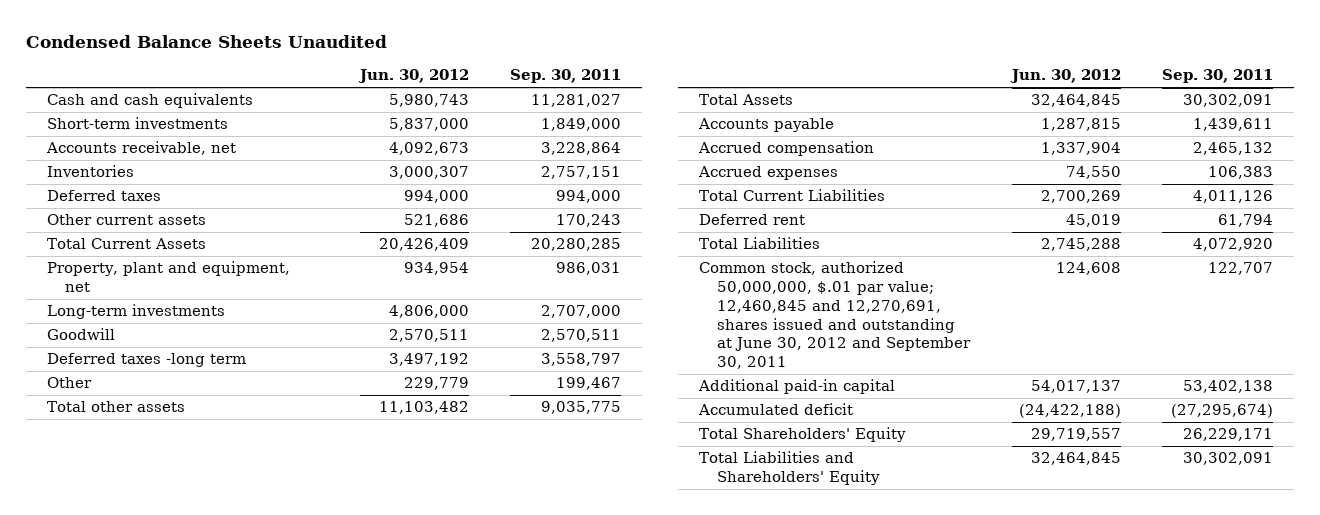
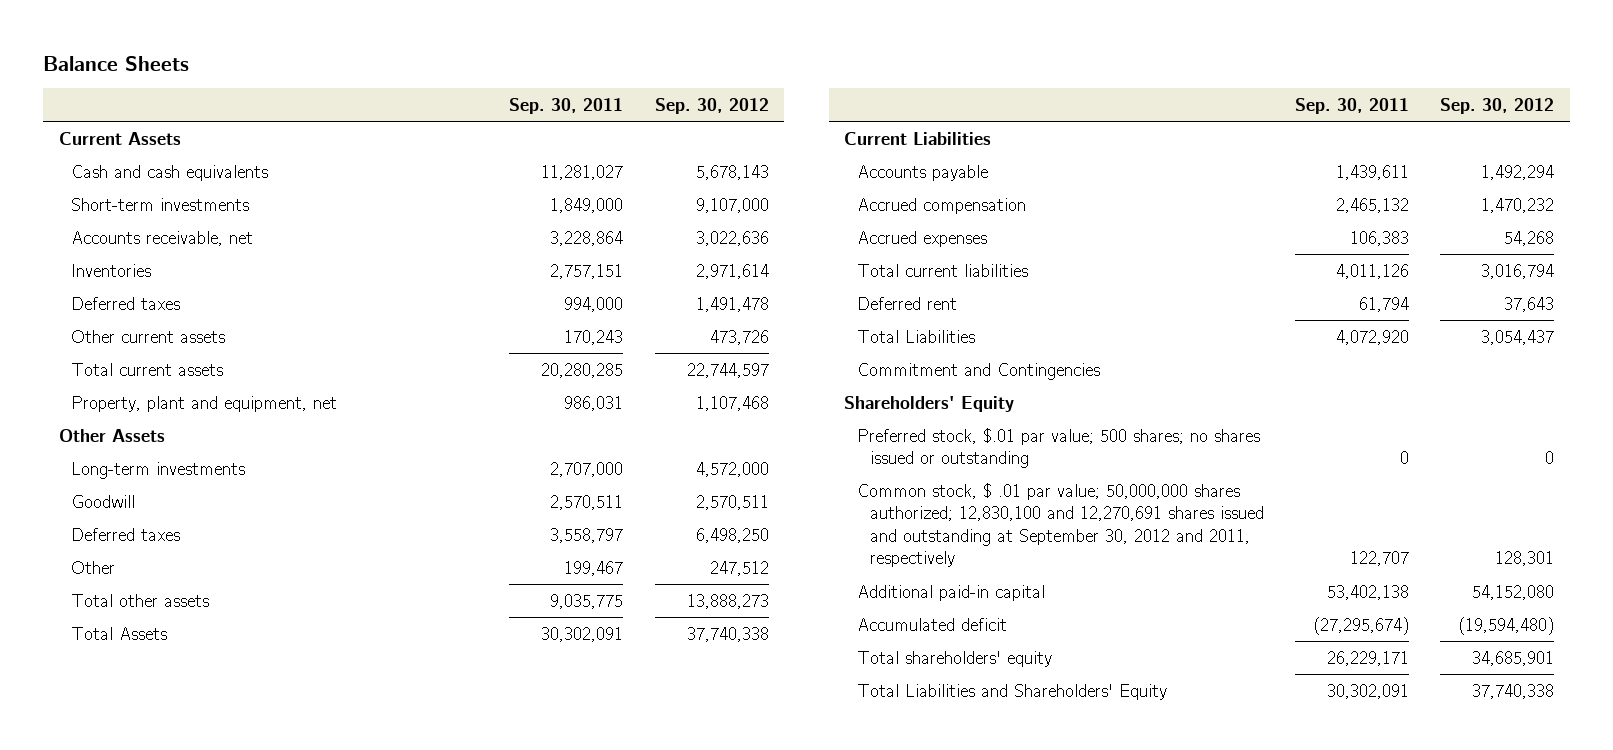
[25,35,387,49] Condensed Balance Sheets Unaudited -> [43,55,190,71] Balance Sheets
[357,69,469,84] Jun. 30, 2012 -> none
none -> [654,97,769,114] Sep. 30, 2012
none -> [58,131,181,145] Current Assets
[46,238,206,250] Total Current Assets -> [71,362,224,376] Total current assets
none -> [58,428,165,442] Other Assets
[46,353,246,368] Deferred taxes -long term -> [71,527,181,541] Deferred taxes
none -> [844,131,992,145] Current Liabilities
[698,189,885,202] Total Current Liabilities -> [857,263,1029,277] Total current liabilities
none -> [857,362,1101,380] Commitment and Contingencies
none -> [844,395,1015,412] Shareholders' Equity
none -> [857,427,1261,469] Preferred stock, $.01 par value; 500 shares; no shares issued or outstanding
[698,261,972,370] Common stock, authorized 50,000,000, $.01 par value; 12,460,845 and 12,270,691, shares issued and outstanding at June 30, 2012 and September 30, 2011 -> [857,482,1264,568] Common stock, $ .01 par value; 50,000,000 shares authorized; 12,830,100 and 12,270,691 shares issued and outstanding at September 30, 2012 and 2011, respectively
[698,427,906,443] Total Shareholders' Equity -> [857,650,1053,667] Total shareholders' equity

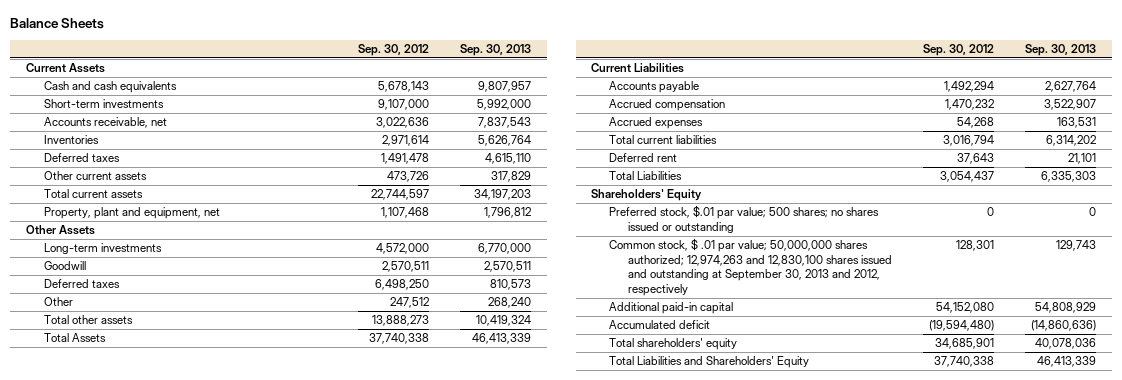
[509,97,624,114] Sep. 30, 2011 -> none
none -> [459,44,531,57] Sep. 30, 2013
[857,362,1101,380] Commitment and Contingencies -> none
[857,482,1264,568] Common stock, $ .01 par value; 50,000,000 shares authorized; 12,830,100 and 12,270,691 shares issued and outstanding at September 30, 2012 and 2011, respectively -> [609,238,892,296] Common stock, $ .01 par value; 50,000,000 shares authorized; 12,974,263 and 12,830,100 shares issued and outstanding at September 30, 2013 and 2012, respectively

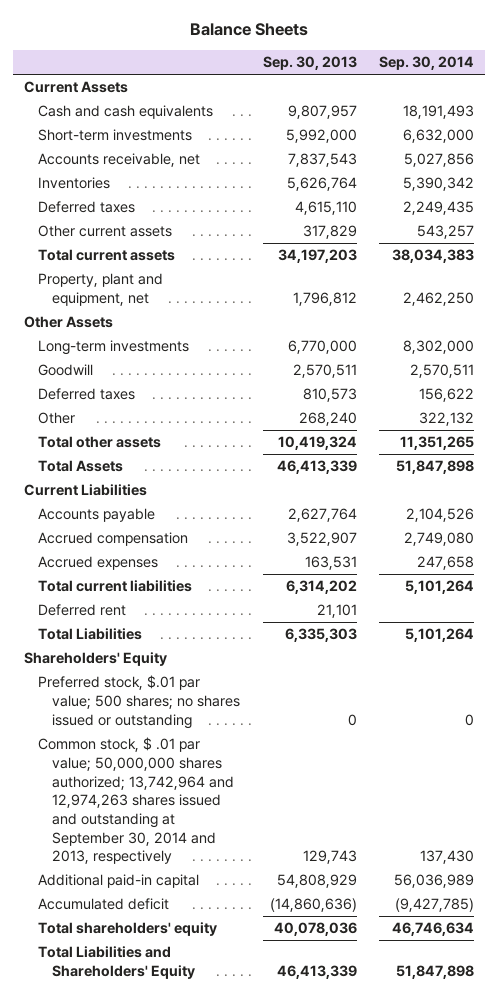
[357,44,429,57] Sep. 30, 2012 -> none
none -> [378,56,474,71] Sep. 30, 2014
[609,238,892,296] Common stock, $ .01 par value; 50,000,000 shares authorized; 12,974,263 and 12,830,100 shares issued and outstanding at September 30, 2013 and 2012, respectively -> [38,737,235,865] Common stock, $ .01 par value; 50,000,000 shares authorized; 13,742,964 and 12,974,263 shares issued and outstanding at September 30, 2014 and 2013, respectively

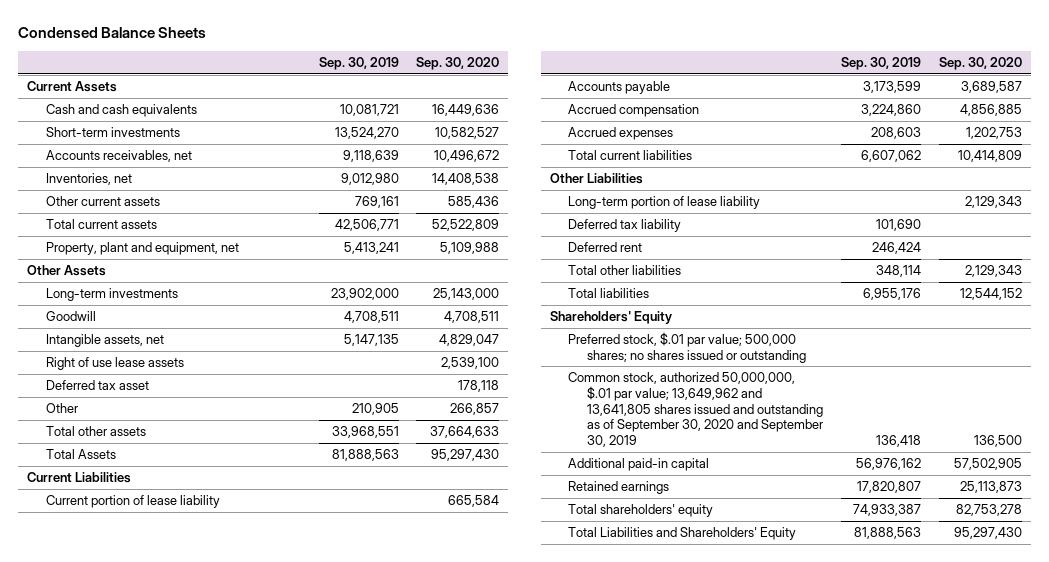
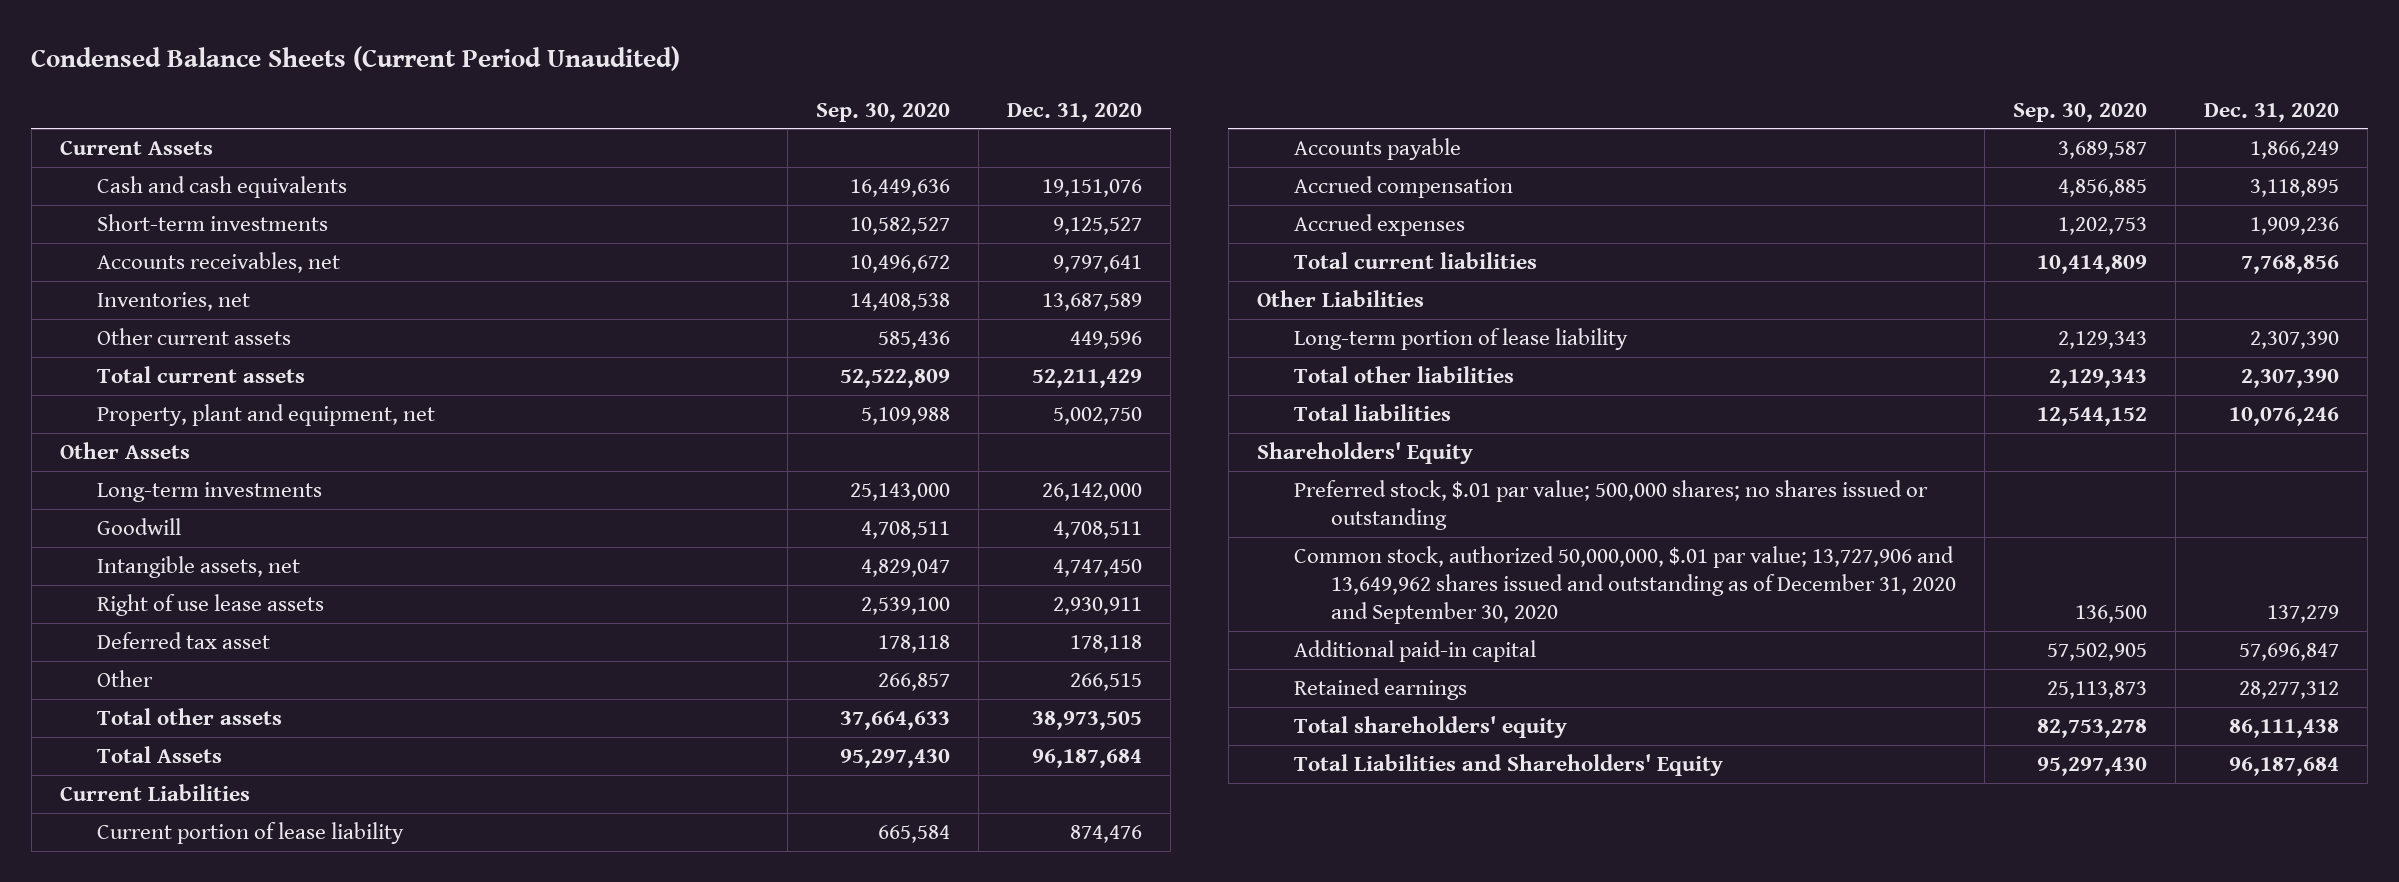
[17,26,206,38] Condensed Balance Sheets -> [31,46,681,72] Condensed Balance Sheets (Current Period Unaudited)
[318,56,399,70] Sep. 30, 2019 -> none
none -> [1007,102,1143,122] Dec. 31, 2020
[568,219,682,233] Deferred tax liability -> none
[568,242,643,253] Deferred rent -> none
[568,372,824,448] Common stock, authorized 50,000,000, $.01 par value; 13,649,962 and 13,641,805 shares issued and outstanding as of September 30, 2020 and September 30, 2019 -> [1293,546,1956,625] Common stock, authorized 50,000,000, $.01 par value; 13,727,906 and 13,649,962 shares issued and outstanding as of December 31, 2020 and September 30, 2020

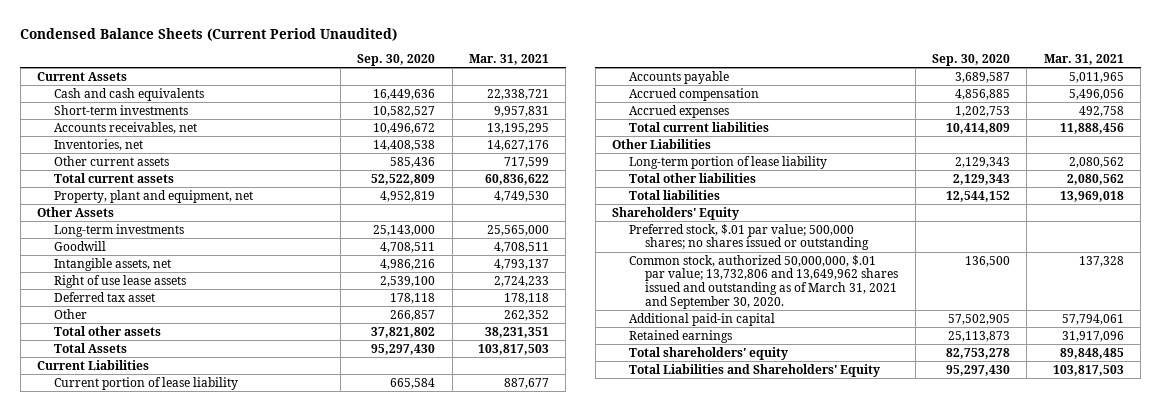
[1007,102,1143,122] Dec. 31, 2020 -> none
none -> [468,54,549,66] Mar. 31, 2021
[860,407,950,426] 5,109,988 -> [380,190,436,202] 4,952,819
[860,559,950,578] 4,829,047 -> [380,258,436,270] 4,986,216
[839,711,950,731] 37,664,633 -> [371,326,436,338] 37,821,802
[1293,546,1956,625] Common stock, authorized 50,000,000, $.01 par value; 13,727,906 and 13,649,962 shares issued and outstanding as of December 31, 2020 and September 30, 2020 -> [628,254,899,310] Common stock, authorized 50,000,000, $.01 par value; 13,732,806 and 13,649,962 shares issued and outstanding as of March 31, 2021 and September 30, 2020.

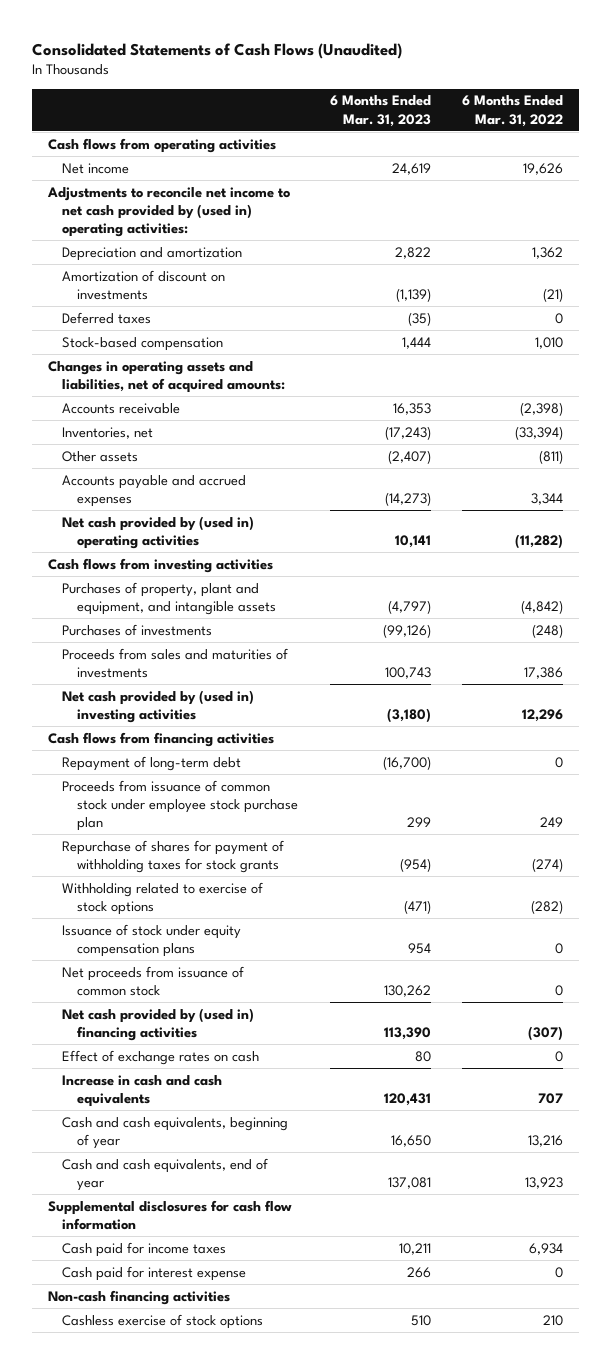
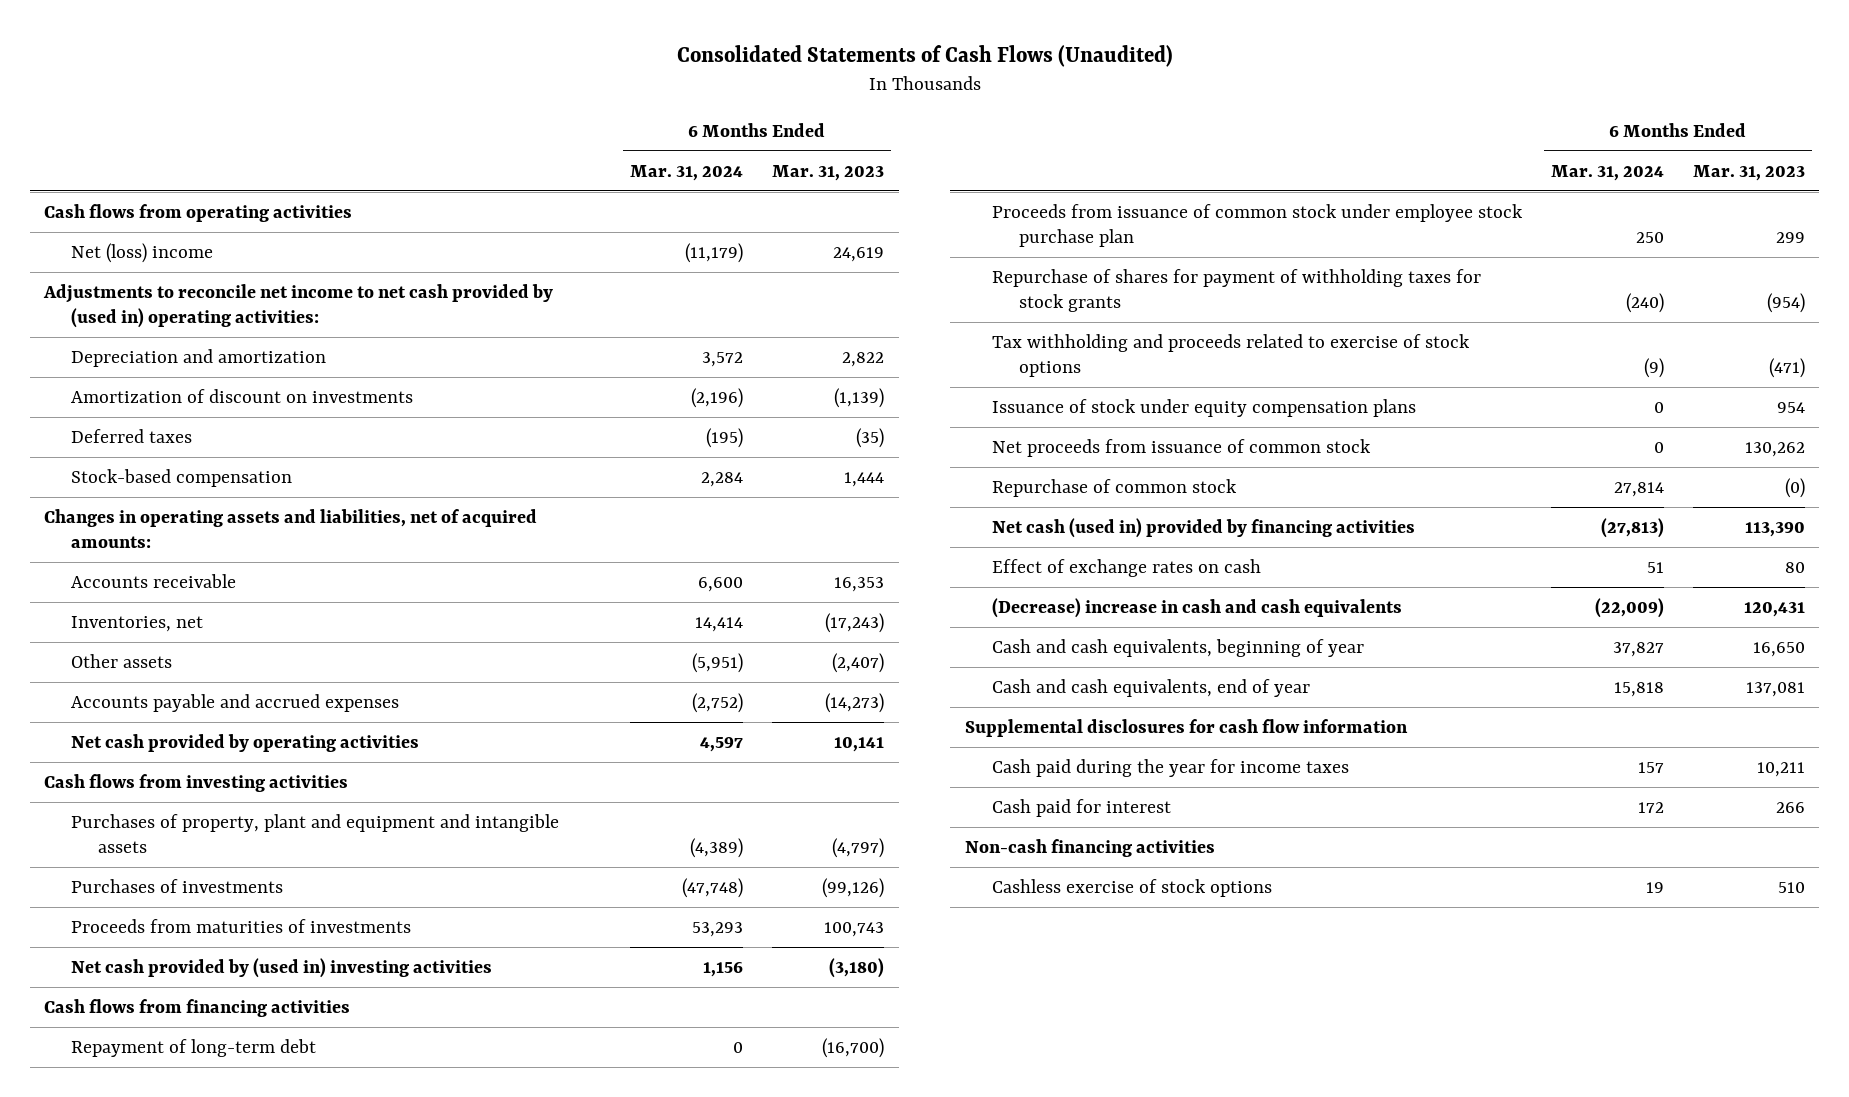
[462,95,564,127] 6 Months Ended Mar. 31, 2022 -> none
none -> [630,164,744,181] Mar. 31, 2024
[62,162,130,174] Net income -> [71,242,214,263] Net (loss) income
[62,515,255,549] Net cash provided by (used in) operating activities -> [71,733,420,752] Net cash provided by operating activities
[62,581,276,615] Purchases of property, plant and equipment, and intangible assets -> [71,813,560,853] Purchases of property, plant and equipment and intangible assets
[62,647,289,678] Proceeds from sales and maturities of investments -> [71,918,412,933] Proceeds from maturities of investments
[62,881,264,915] Withholding related to exercise of stock options -> [991,333,1470,377] Tax withholding and proceeds related to exercise of stock options
none -> [991,478,1237,497] Repurchase of common stock
[62,1007,255,1041] Net cash provided by (used in) financing activities -> [991,517,1415,538] Net cash (used in) provided by financing activities
[62,1074,223,1107] Increase in cash and cash equivalents -> [991,597,1402,618] (Decrease) increase in cash and cash equivalents
[62,1241,227,1257] Cash paid for income taxes -> [991,758,1349,777] Cash paid during the year for income taxes
[62,1265,247,1281] Cash paid for interest expense -> [991,798,1171,817] Cash paid for interest

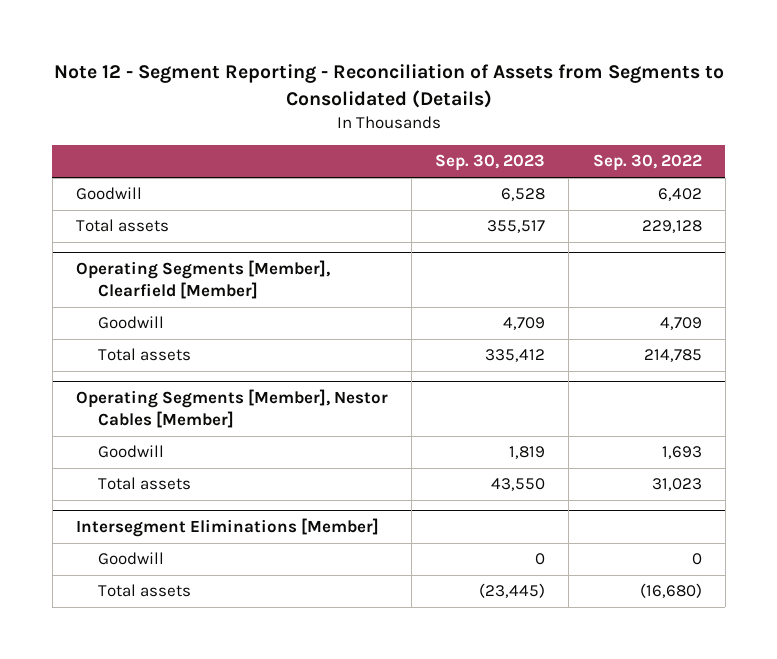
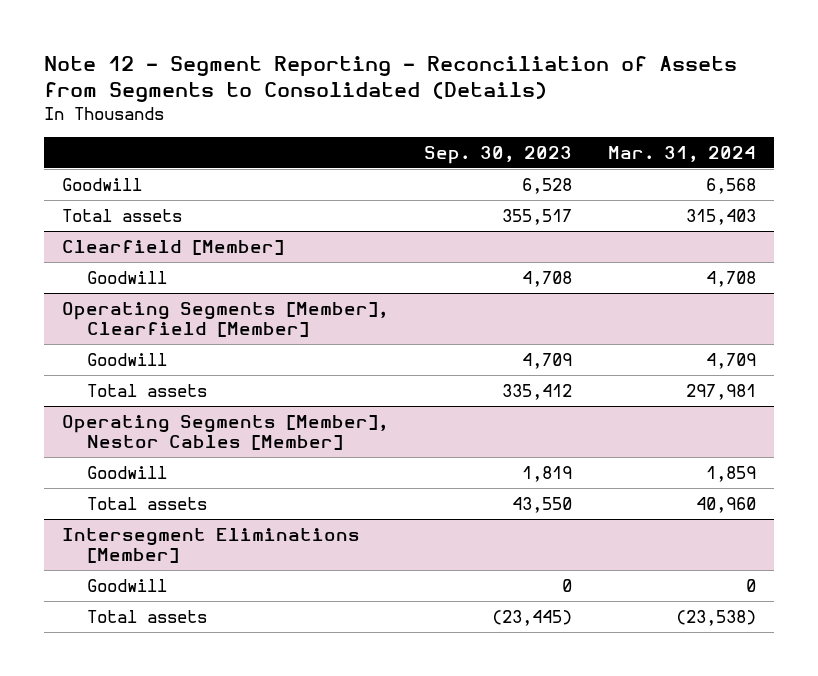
[592,154,702,172] Sep. 30, 2022 -> none
none -> [607,145,756,162] Mar. 31, 2024
none -> [62,239,285,255] Clearfield [Member]
none -> [86,270,167,284] Goodwill

